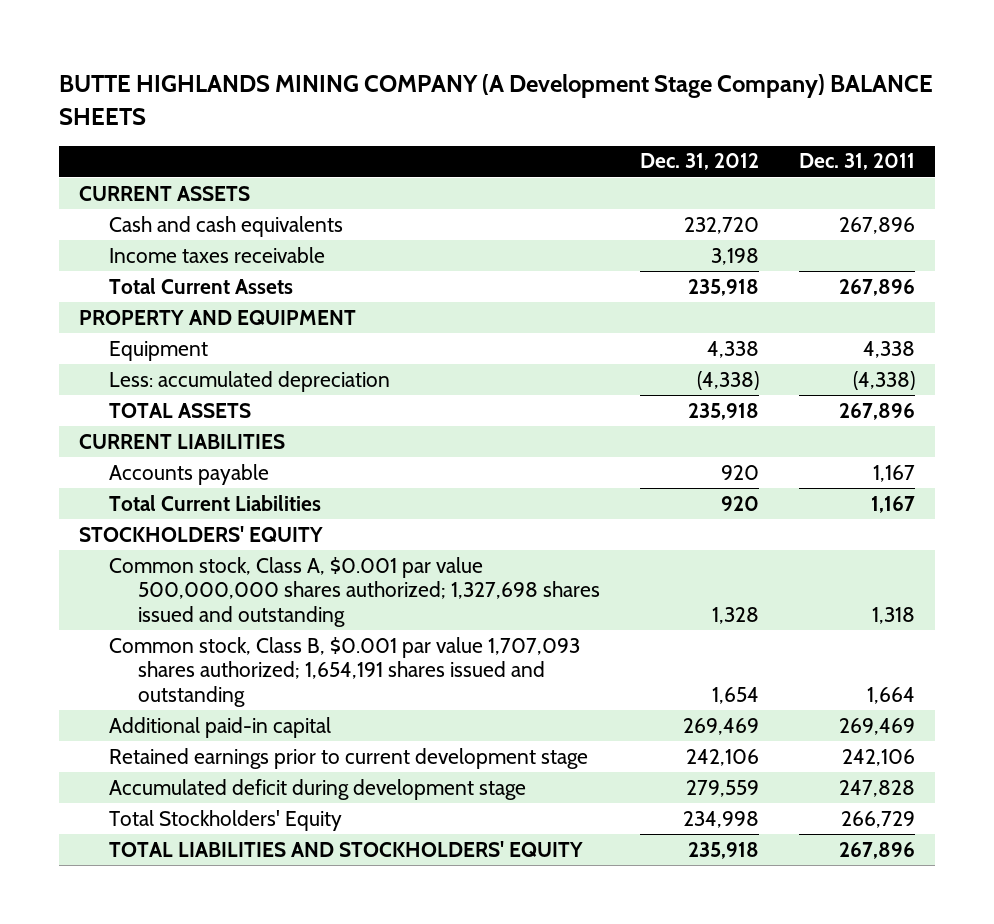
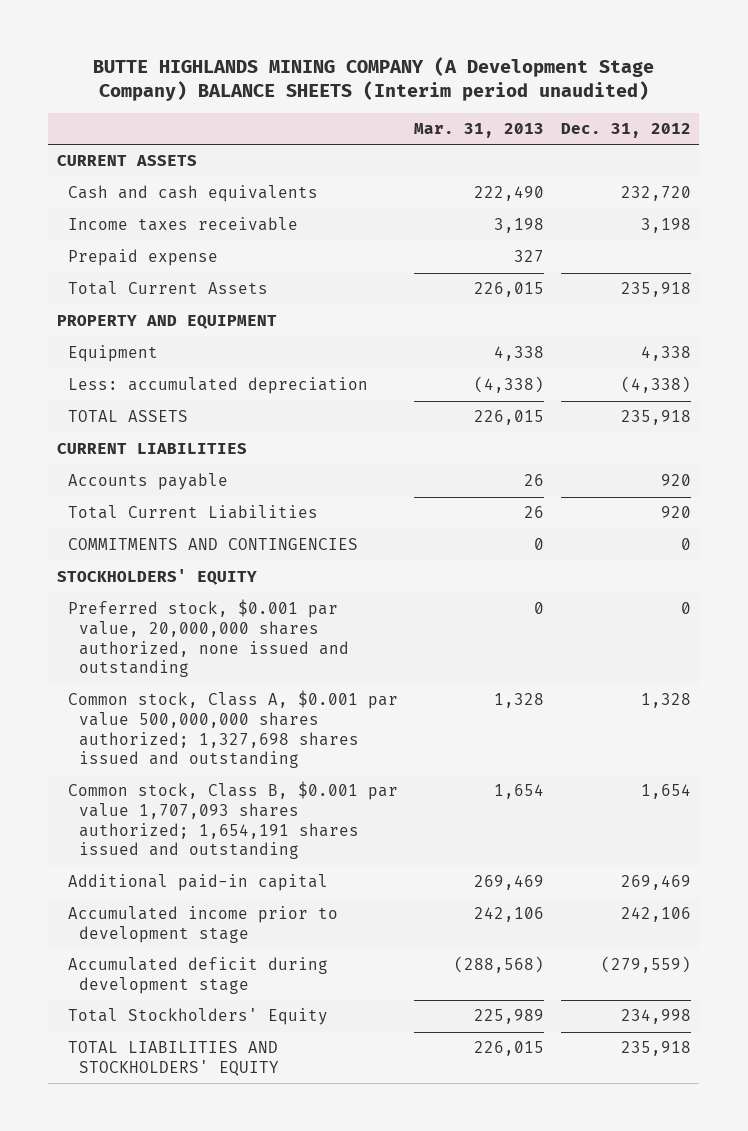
[59,73,934,125] BUTTE HIGHLANDS MINING COMPANY (A Development Stage Company) BALANCE SHEETS -> [92,56,654,101] BUTTE HIGHLANDS MINING COMPANY (A Development Stage Company) BALANCE SHEETS (Interim period unaudited)
[798,153,915,171] Dec. 31, 2011 -> none
none -> [414,122,545,138] Mar. 31, 2013
none -> [67,249,218,267] Prepaid expense
none -> [67,538,358,551] COMMITMENTS AND CONTINGENCIES
none -> [67,599,349,678] Preferred stock, $0.001 par value, 20,000,000 shares authorized, none issued and outstanding
[108,747,588,769] Retained earnings prior to current development stage -> [67,906,338,944] Accumulated income prior to development stage
[685,779,759,797] 279,559 -> [601,956,692,974] (279,559)

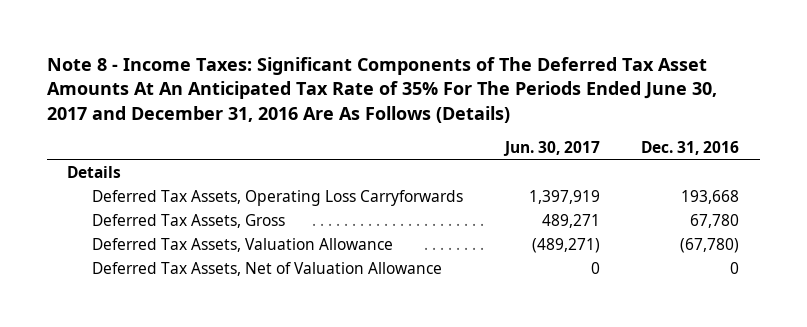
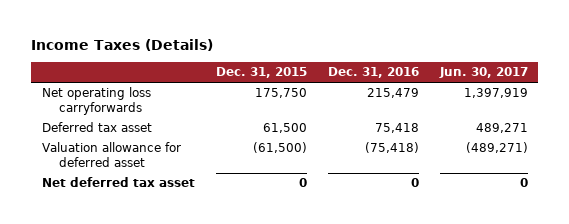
[46,57,717,123] Note 8 - Income Taxes: Significant Components of The Deferred Tax Asset Amounts At An Anticipated Tax Rate of 35% For The Periods Ended June 30, 2017 and December 31, 2016 Are As Follows (Details) -> [31,38,214,51] Income Taxes (Details)
none -> [215,67,307,79] Dec. 31, 2015
[67,165,122,178] Details -> none
[92,189,464,206] Deferred Tax Assets, Operating Loss Carryforwards -> [41,87,151,116] Net operating loss carryforwards
[681,189,740,204] 193,668 -> [366,88,419,99] 215,479
[92,213,286,228] Deferred Tax Assets, Gross -> [41,122,152,133] Deferred tax asset
[690,213,740,228] 67,780 -> [374,123,419,134] 75,418
[92,237,394,252] Deferred Tax Assets, Valuation Allowance -> [41,142,181,168] Valuation allowance for deferred asset
[680,237,740,253] (67,780) -> [364,142,419,154] (75,418)
[92,261,443,276] Deferred Tax Assets, Net of Valuation Allowance -> [41,177,195,188] Net deferred tax asset

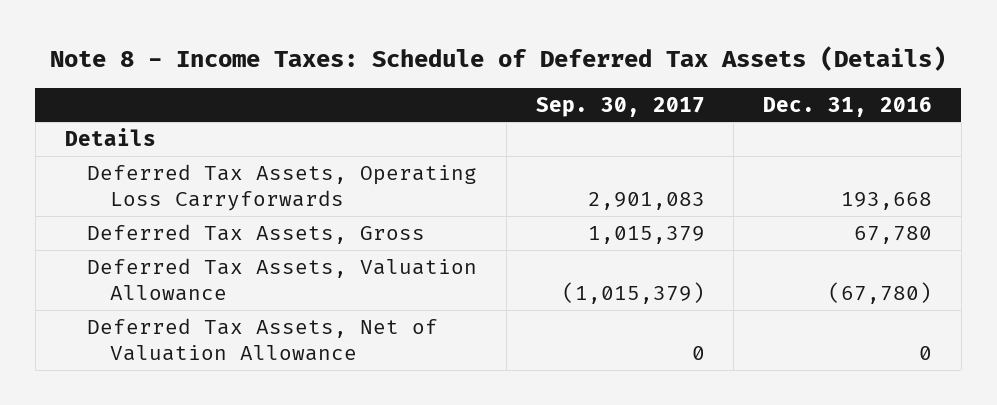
[31,38,214,51] Income Taxes (Details) -> [50,46,947,72] Note 8 - Income Taxes: Schedule of Deferred Tax Assets (Details)
[215,67,307,79] Dec. 31, 2015 -> none
[438,67,528,79] Jun. 30, 2017 -> none
none -> [535,96,705,117] Sep. 30, 2017
none -> [64,127,156,146] Details
[41,87,151,116] Net operating loss carryforwards -> [87,163,478,212] Deferred Tax Assets, Operating Loss Carryforwards
[366,88,419,99] 215,479 -> [841,192,933,211] 193,668
[41,122,152,133] Deferred tax asset -> [87,223,426,244] Deferred Tax Assets, Gross
[374,123,419,134] 75,418 -> [854,225,933,244] 67,780
[41,142,181,168] Valuation allowance for deferred asset -> [87,257,478,302] Deferred Tax Assets, Valuation Allowance
[364,142,419,154] (75,418) -> [828,282,933,305] (67,780)
[41,177,195,188] Net deferred tax asset -> [87,317,439,362] Deferred Tax Assets, Net of Valuation Allowance

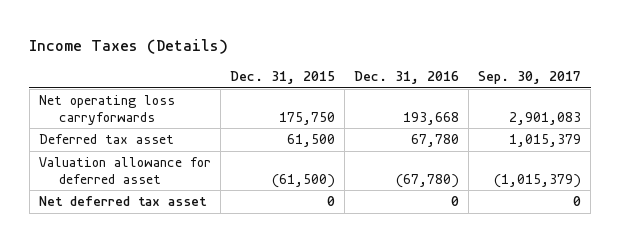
[50,46,947,72] Note 8 - Income Taxes: Schedule of Deferred Tax Assets (Details) -> [29,38,229,54] Income Taxes (Details)
none -> [229,71,335,85] Dec. 31, 2015
[64,127,156,146] Details -> none
[87,163,478,212] Deferred Tax Assets, Operating Loss Carryforwards -> [38,95,175,125] Net operating loss carryforwards
[87,223,426,244] Deferred Tax Assets, Gross -> [38,134,174,145] Deferred tax asset
[87,257,478,302] Deferred Tax Assets, Valuation Allowance -> [38,157,211,184] Valuation allowance for deferred asset
[87,317,439,362] Deferred Tax Assets, Net of Valuation Allowance -> [38,196,207,207] Net deferred tax asset

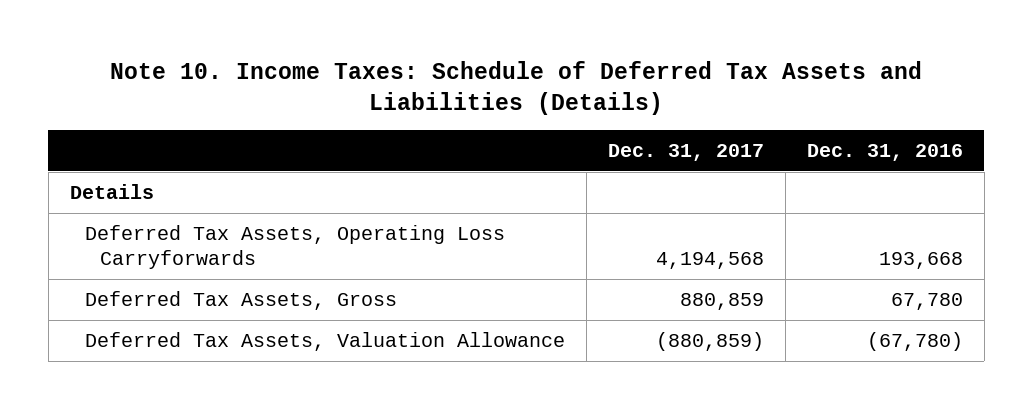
[29,38,229,54] Income Taxes (Details) -> [110,61,923,116] Note 10. Income Taxes: Schedule of Deferred Tax Assets and Liabilities (Details)
[229,71,335,85] Dec. 31, 2015 -> none
[478,71,582,85] Sep. 30, 2017 -> none
none -> [607,143,764,161] Dec. 31, 2017
[38,196,207,207] Net deferred tax asset -> none
none -> [69,183,154,199] Details
[38,95,175,125] Net operating loss carryforwards -> [85,224,506,270] Deferred Tax Assets, Operating Loss Carryforwards
[38,134,174,145] Deferred tax asset -> [85,290,398,310] Deferred Tax Assets, Gross
[38,157,211,184] Valuation allowance for deferred asset -> [85,331,566,351] Deferred Tax Assets, Valuation Allowance

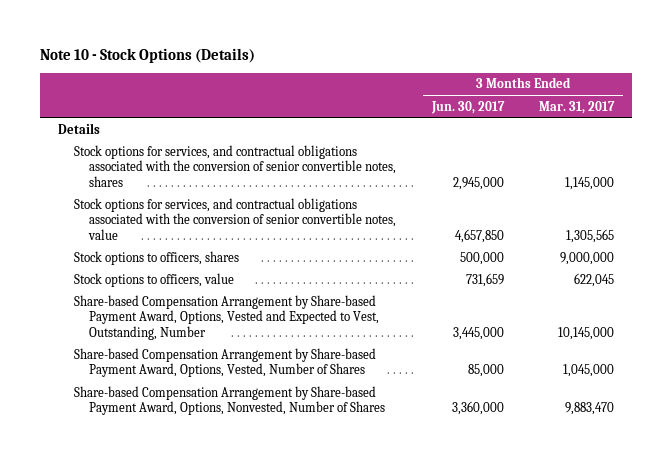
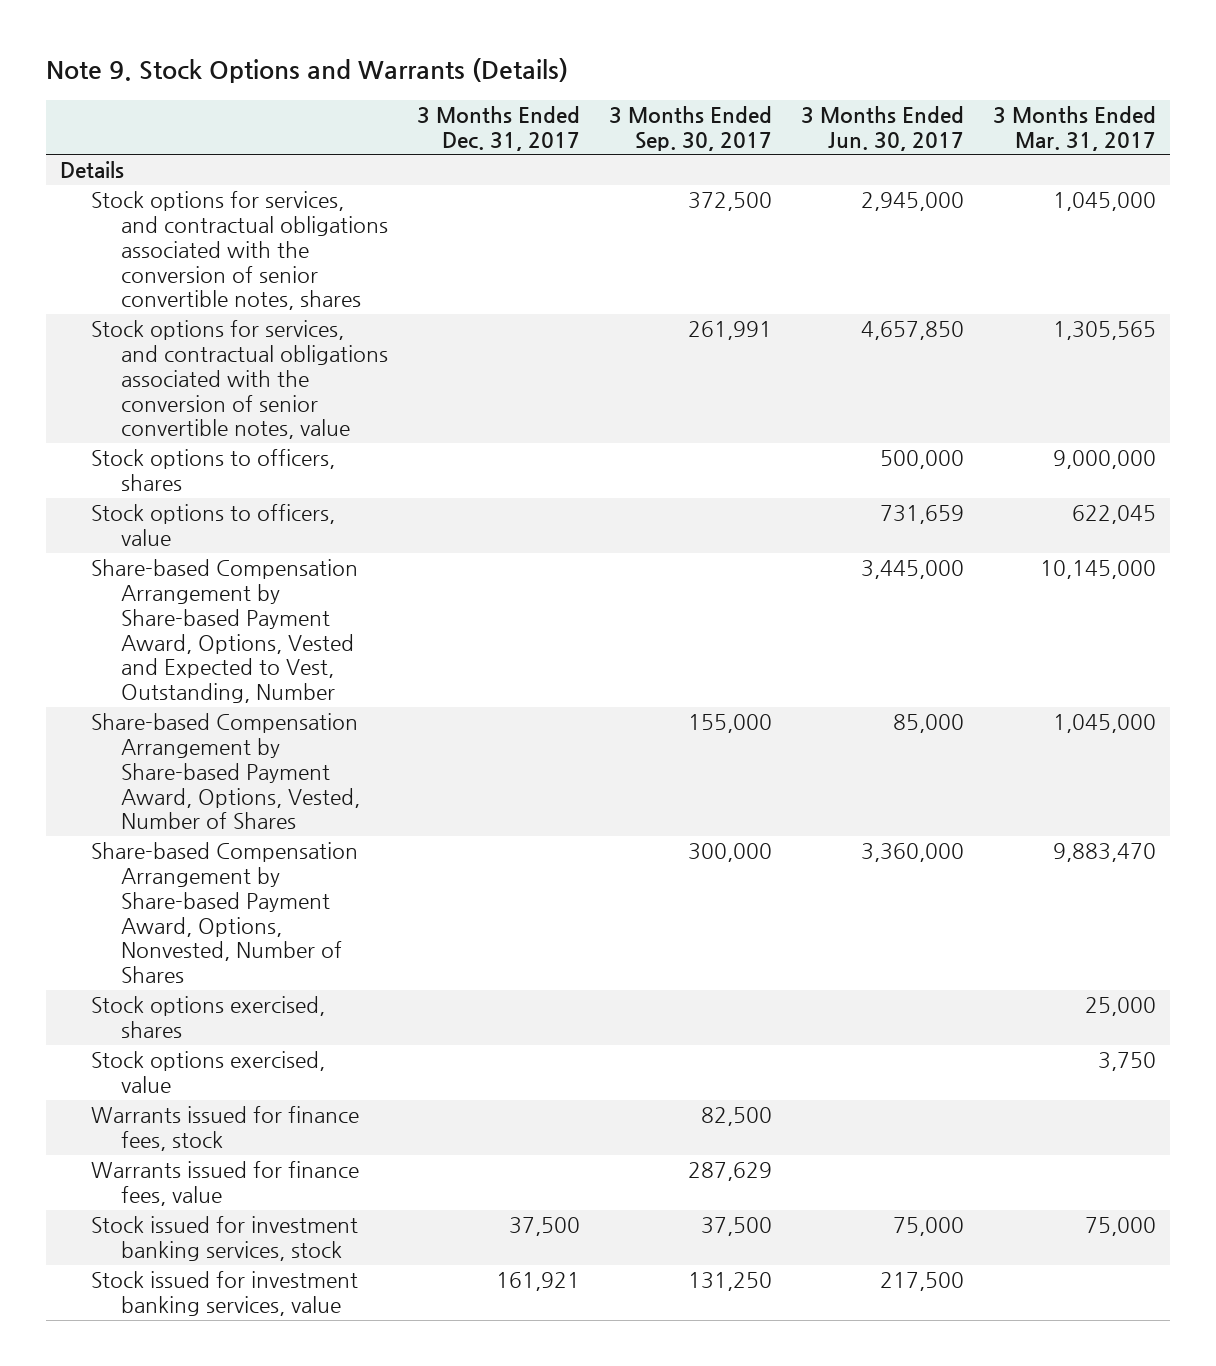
[40,47,256,63] Note 10 - Stock Options (Details) -> [45,58,568,84] Note 9. Stock Options and Warrants (Details)
none -> [417,106,581,151] 3 Months Ended Dec. 31, 2017
none -> [608,106,772,151] 3 Months Ended Sep. 30, 2017
[565,176,615,190] 1,145,000 -> [1052,192,1156,212] 1,045,000
none -> [90,996,325,1039] Stock options exercised, shares
none -> [90,1051,325,1094] Stock options exercised, value
none -> [90,1106,359,1152] Warrants issued for finance fees, stock
none -> [90,1161,359,1207] Warrants issued for finance fees, value
none -> [90,1216,358,1262] Stock issued for investment banking services, stock
none -> [90,1271,358,1317] Stock issued for investment banking services, value

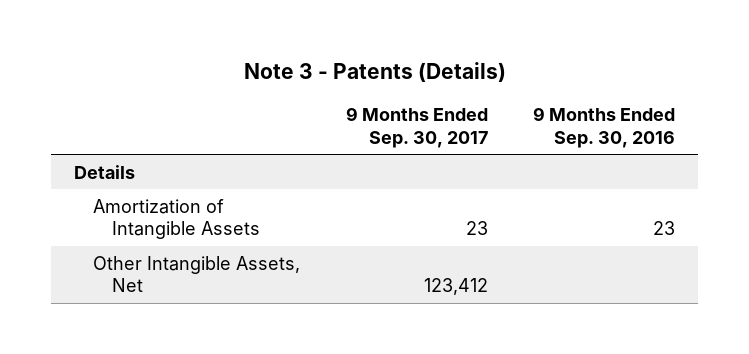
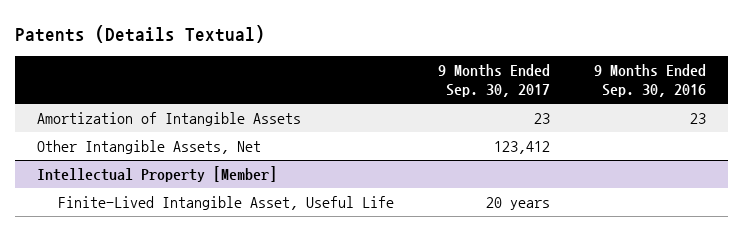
[243,62,506,83] Note 3 - Patents (Details) -> [14,24,265,43] Patents (Details Textual)
[73,164,135,179] Details -> none
none -> [36,166,277,183] Intellectual Property [Member]
none -> [57,196,394,211] Finite-Lived Intangible Asset, Useful Life

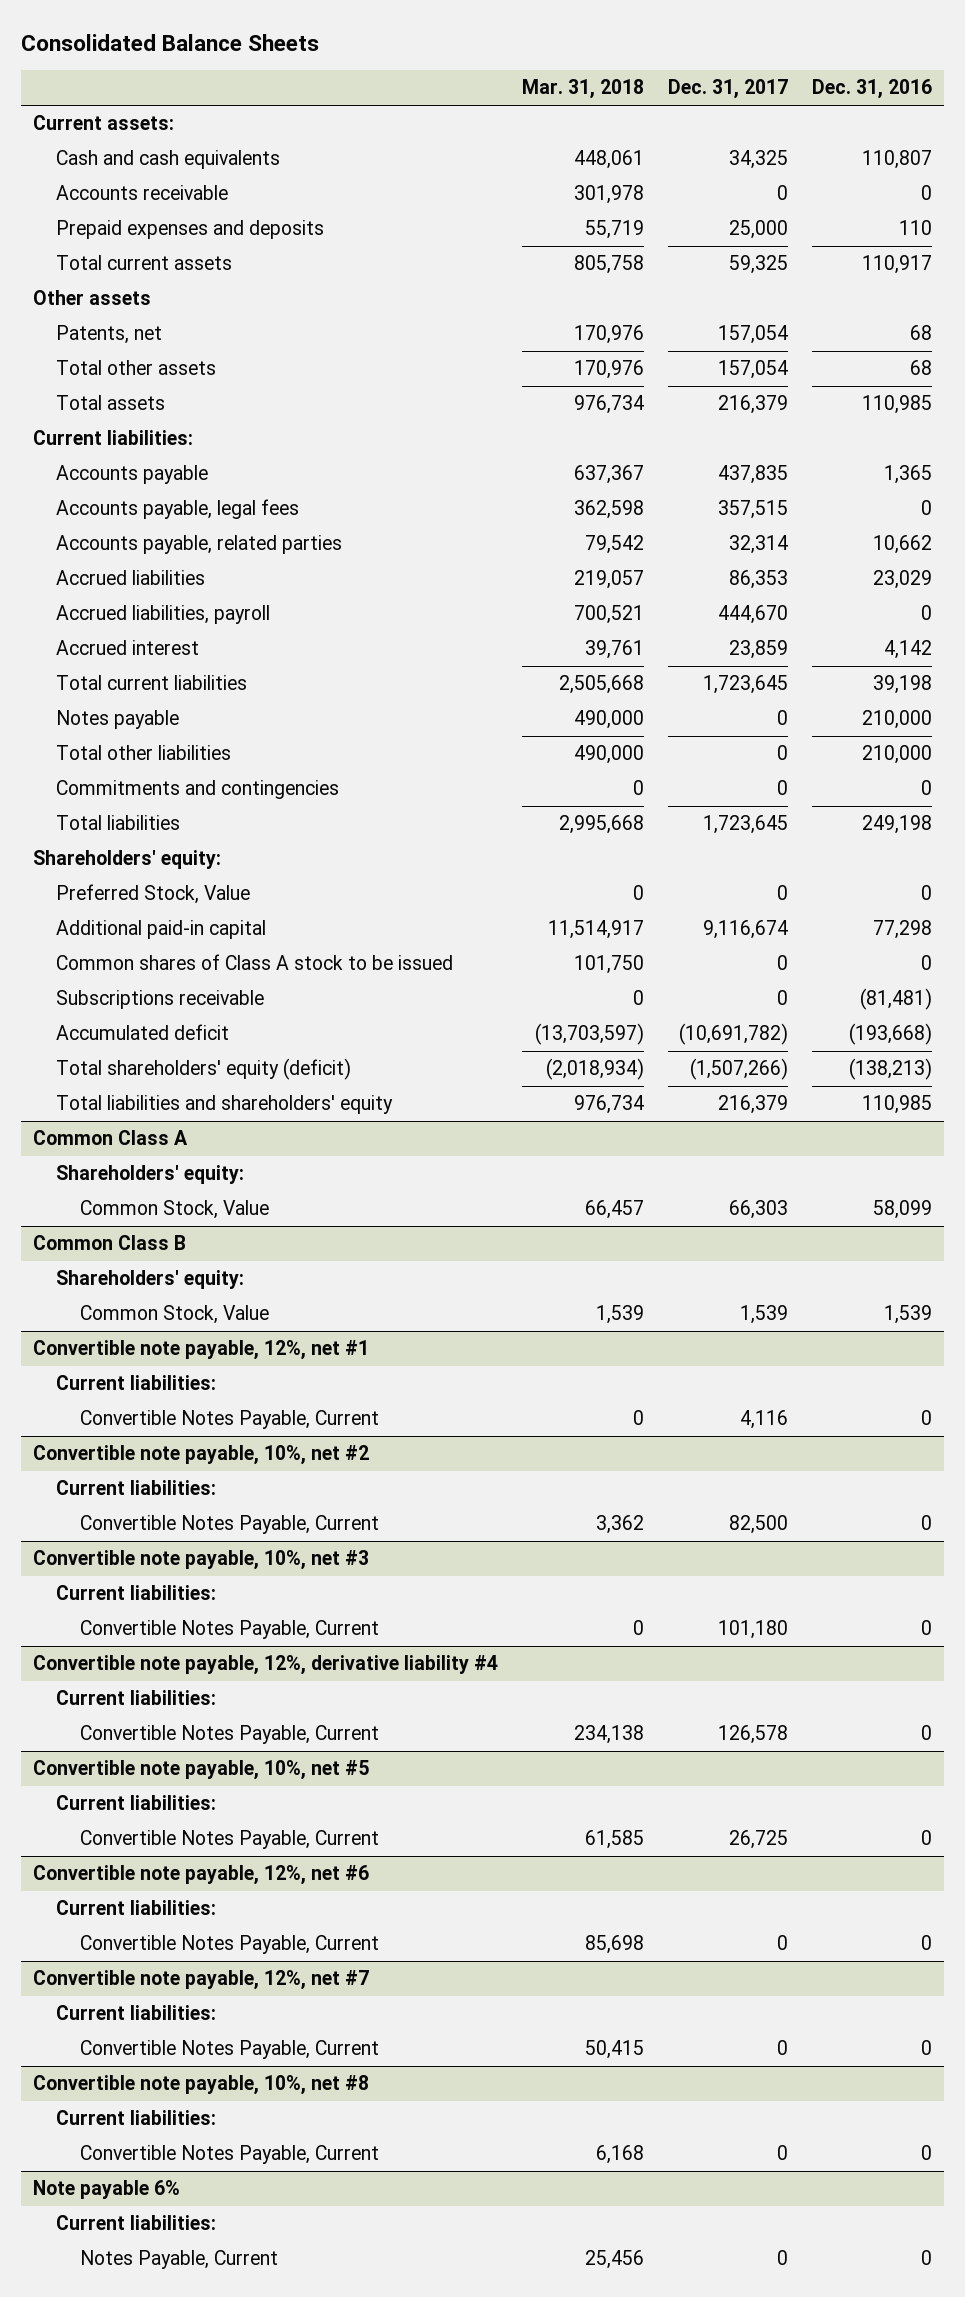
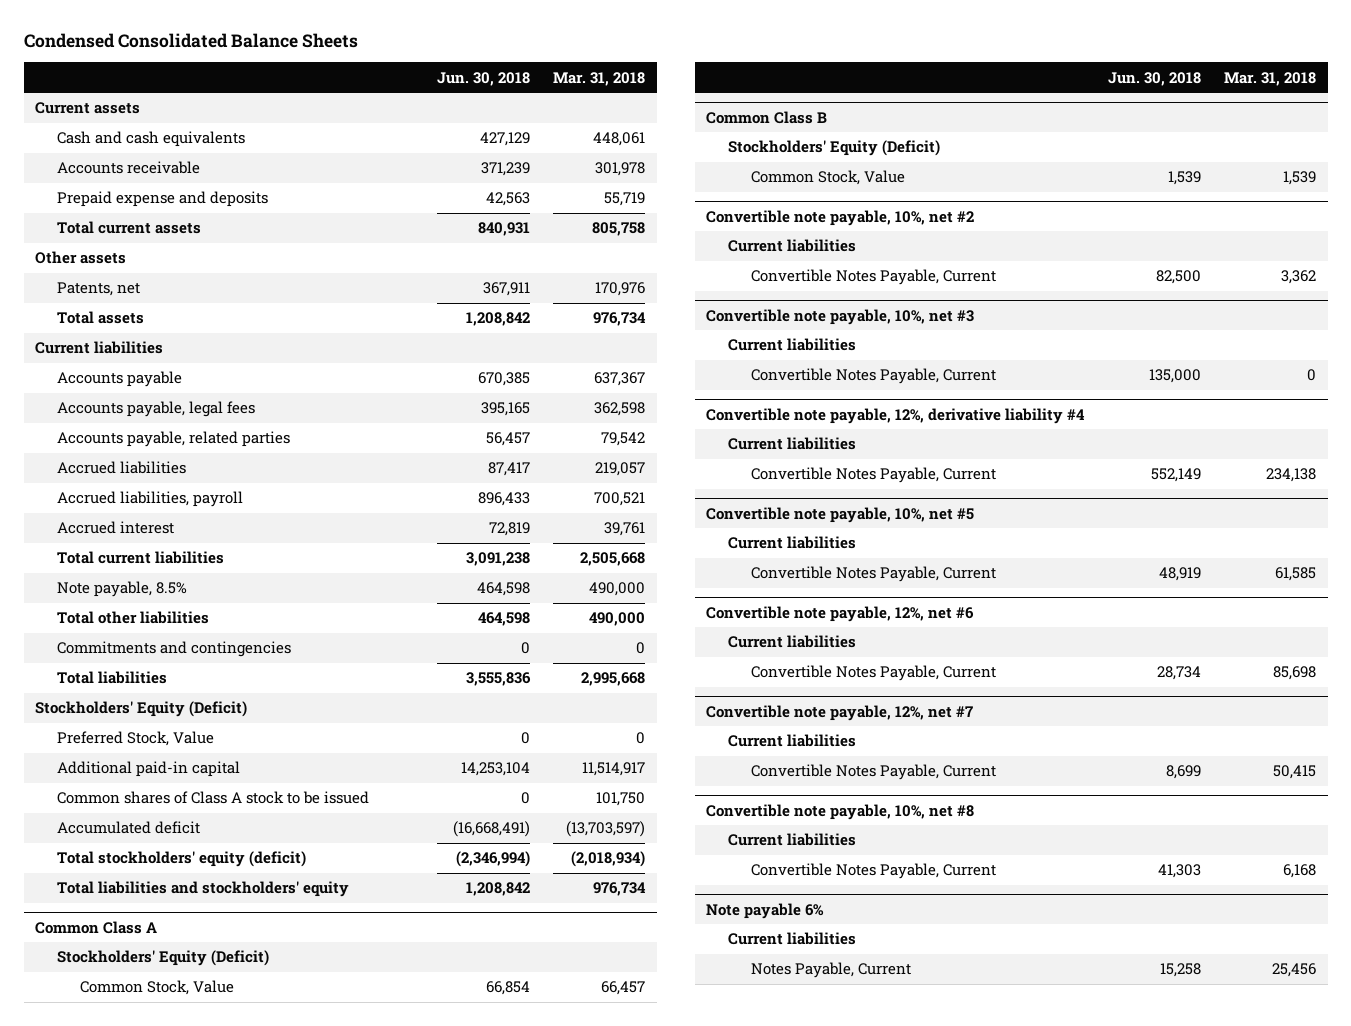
[20,33,319,51] Consolidated Balance Sheets -> [23,33,358,49] Condensed Consolidated Balance Sheets
[668,79,789,100] Dec. 31, 2017 -> none
[812,79,933,100] Dec. 31, 2016 -> none
none -> [436,71,530,86] Jun. 30, 2018
[32,115,174,131] Current assets: -> [35,102,141,115] Current assets
[56,220,325,240] Prepaid expenses and deposits -> [57,191,269,208] Prepaid expense and deposits
[56,360,217,376] Total other assets -> none
[32,430,193,446] Current liabilities: -> [35,341,164,355] Current liabilities
[56,710,180,730] Notes payable -> [57,581,188,598] Note payable, 8.5%
[32,850,221,870] Shareholders' equity: -> [35,701,248,718] Stockholders' Equity (Deficit)
[56,990,265,1010] Subscriptions receivable -> none
[56,1058,352,1081] Total shareholders' equity (deficit) -> [57,851,307,868] Total stockholders' equity (deficit)
[56,1095,394,1115] Total liabilities and shareholders' equity -> [57,881,350,898] Total liabilities and stockholders' equity
[56,1165,245,1185] Shareholders' equity: -> [57,950,270,967] Stockholders' Equity (Deficit)
[56,1270,245,1290] Shareholders' equity: -> [728,140,941,157] Stockholders' Equity (Deficit)
[32,1340,369,1361] Convertible note payable, 12%, net #1 -> none
[56,1375,217,1391] Current liabilities: -> none
[79,1410,379,1430] Convertible Notes Payable, Current -> none
[56,1480,217,1496] Current liabilities: -> [728,239,857,253] Current liabilities
[56,1585,217,1601] Current liabilities: -> [728,338,857,352] Current liabilities
[56,1690,217,1706] Current liabilities: -> [728,437,857,451] Current liabilities
[56,1795,217,1811] Current liabilities: -> [728,536,857,550] Current liabilities
[56,1900,217,1916] Current liabilities: -> [728,635,857,649] Current liabilities
[56,2005,217,2021] Current liabilities: -> [728,734,857,748] Current liabilities
[56,2110,217,2126] Current liabilities: -> [728,833,857,847] Current liabilities
[56,2215,217,2231] Current liabilities: -> [728,932,857,946] Current liabilities

